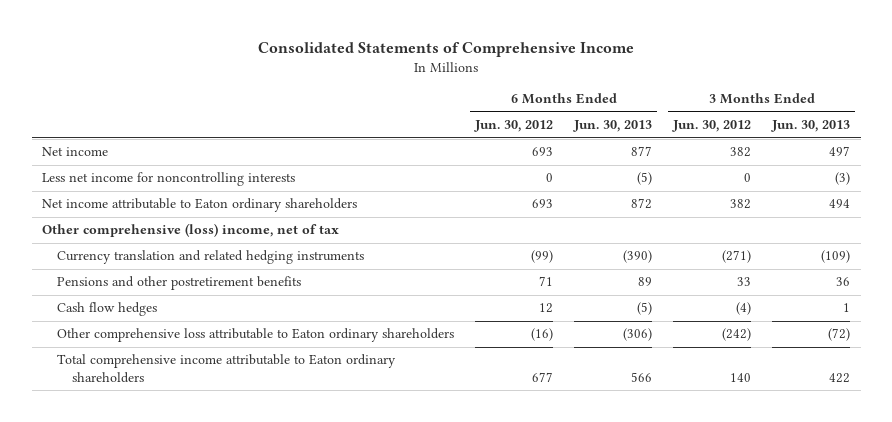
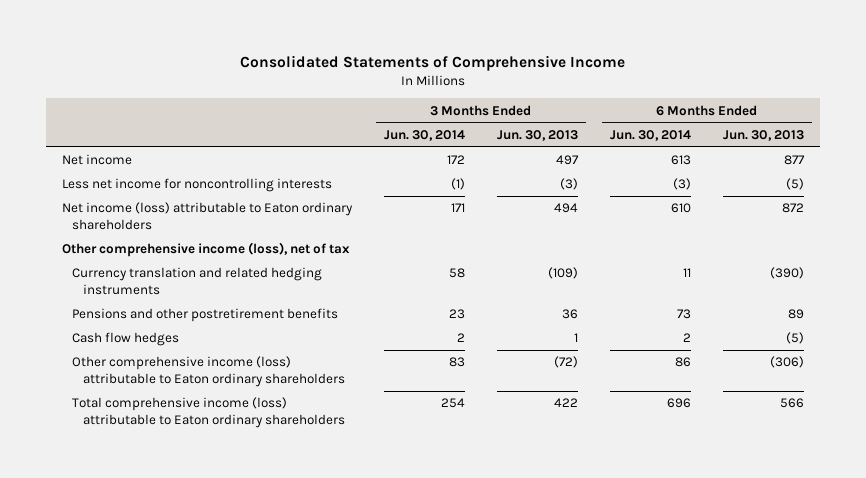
[474,120,554,133] Jun. 30, 2012 -> none
[672,120,752,133] Jun. 30, 2012 -> none
none -> [384,129,466,141] Jun. 30, 2014
none -> [610,129,692,141] Jun. 30, 2014
[42,198,358,213] Net income attributable to Eaton ordinary shareholders -> [62,202,354,231] Net income (loss) attributable to Eaton ordinary shareholders
[42,223,340,238] Other comprehensive (loss) income, net of tax -> [62,242,351,258] Other comprehensive income (loss), net of tax
[57,328,455,343] Other comprehensive loss attributable to Eaton ordinary shareholders -> [72,356,345,388] Other comprehensive income (loss) attributable to Eaton ordinary shareholders
[57,354,397,383] Total comprehensive income attributable to Eaton ordinary shareholders -> [72,397,345,429] Total comprehensive income (loss) attributable to Eaton ordinary shareholders

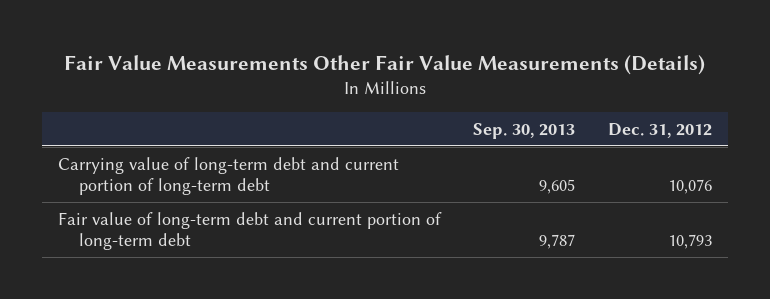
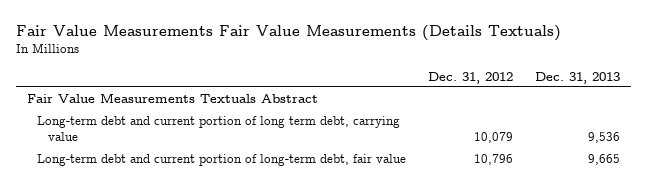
[63,54,705,75] Fair Value Measurements Other Fair Value Measurements (Details) -> [16,24,562,41] Fair Value Measurements Fair Value Measurements (Details Textuals)
[473,122,576,139] Sep. 30, 2013 -> none
none -> [534,71,620,84] Dec. 31, 2013
none -> [26,93,318,104] Fair Value Measurements Textuals Abstract
[57,156,399,196] Carrying value of long-term debt and current portion of long-term debt -> [37,116,401,142] Long-term debt and current portion of long term debt, carrying value
[667,179,712,195] 10,076 -> [474,132,514,144] 10,079
[57,211,442,251] Fair value of long-term debt and current portion of long-term debt -> [37,154,407,167] Long-term debt and current portion of long-term debt, fair value
[667,234,712,250] 10,793 -> [474,154,514,166] 10,796

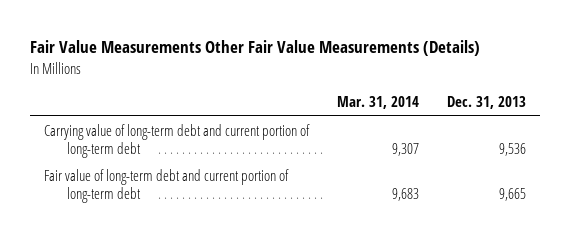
[16,24,562,41] Fair Value Measurements Fair Value Measurements (Details Textuals) -> [30,40,481,57] Fair Value Measurements Other Fair Value Measurements (Details)
[428,71,514,84] Dec. 31, 2012 -> none
none -> [337,96,420,110] Mar. 31, 2014
[26,93,318,104] Fair Value Measurements Textuals Abstract -> none
[37,116,401,142] Long-term debt and current portion of long term debt, carrying value -> [44,123,311,159] Carrying value of long-term debt and current portion of long-term debt
[37,154,407,167] Long-term debt and current portion of long-term debt, fair value -> [44,168,290,204] Fair value of long-term debt and current portion of long-term debt

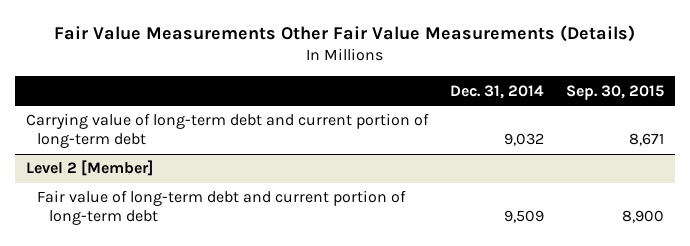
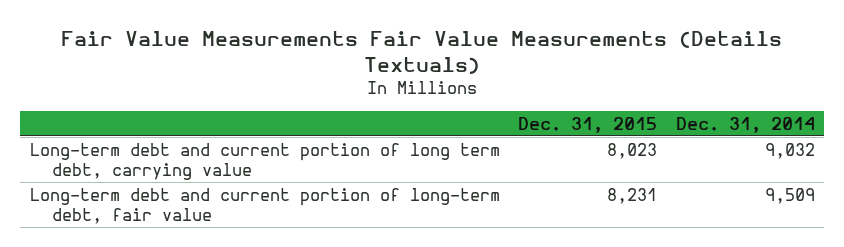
[53,25,635,43] Fair Value Measurements Other Fair Value Measurements (Details) -> [61,31,783,74] Fair Value Measurements Fair Value Measurements (Details Textuals)
[565,84,664,100] Sep. 30, 2015 -> none
none -> [518,116,658,133] Dec. 31, 2015
[25,160,153,177] Level 2 [Member] -> none
[25,113,429,149] Carrying value of long-term debt and current portion of long-term debt -> [29,142,500,181] Long-term debt and current portion of long term debt, carrying value
[37,190,407,226] Fair value of long-term debt and current portion of long-term debt -> [29,187,500,225] Long-term debt and current portion of long-term debt, fair value

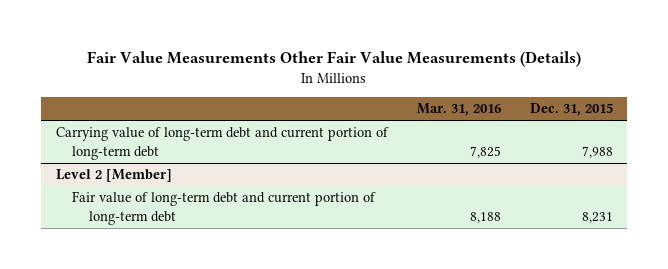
[61,31,783,74] Fair Value Measurements Fair Value Measurements (Details Textuals) -> [87,51,582,68] Fair Value Measurements Other Fair Value Measurements (Details)
[675,116,815,133] Dec. 31, 2014 -> none
none -> [416,103,501,117] Mar. 31, 2016
[29,142,500,181] Long-term debt and current portion of long term debt, carrying value -> [55,127,389,160] Carrying value of long-term debt and current portion of long-term debt
[607,142,658,159] 8,023 -> [581,145,613,158] 7,988
none -> [55,169,172,183] Level 2 [Member]
[29,187,500,225] Long-term debt and current portion of long-term debt, fair value -> [72,191,377,225] Fair value of long-term debt and current portion of long-term debt

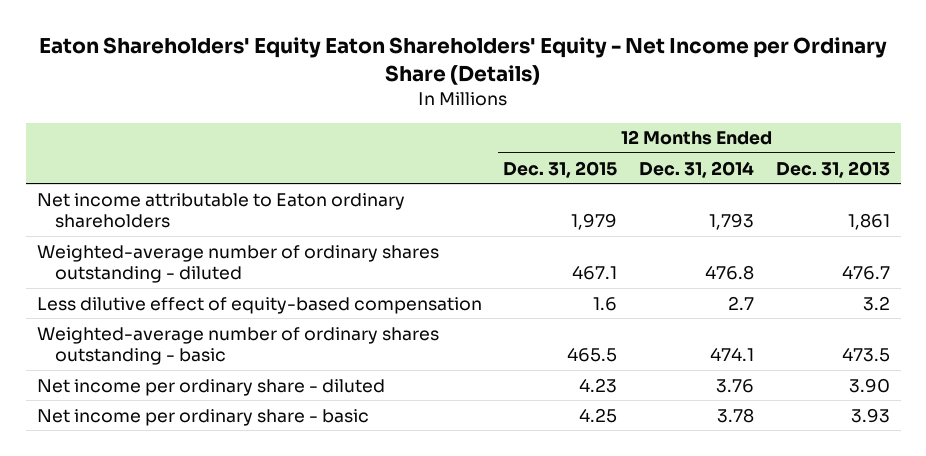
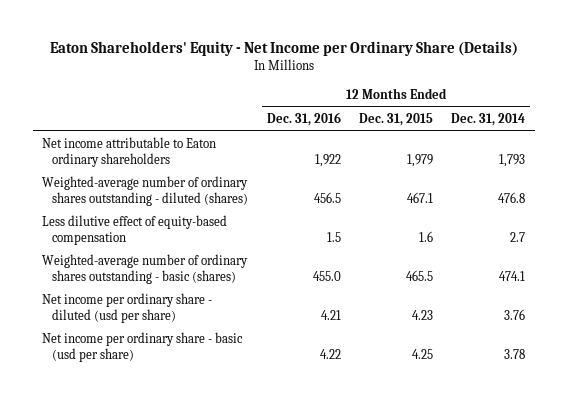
[39,37,888,85] Eaton Shareholders' Equity Eaton Shareholders' Equity - Net Income per Ordinary Share (Details) -> [49,40,518,56] Eaton Shareholders' Equity - Net Income per Ordinary Share (Details)
[775,160,890,178] Dec. 31, 2013 -> none
none -> [266,112,341,127] Dec. 31, 2016
[36,244,439,284] Weighted-average number of ordinary shares outstanding - diluted -> [41,176,249,206] Weighted-average number of ordinary shares outstanding - diluted (shares)
[36,326,439,366] Weighted-average number of ordinary shares outstanding - basic -> [41,254,248,284] Weighted-average number of ordinary shares outstanding - basic (shares)
[36,378,385,396] Net income per ordinary share - diluted -> [41,293,212,323] Net income per ordinary share - diluted (usd per share)
[36,408,369,426] Net income per ordinary share - basic -> [41,332,243,362] Net income per ordinary share - basic (usd per share)

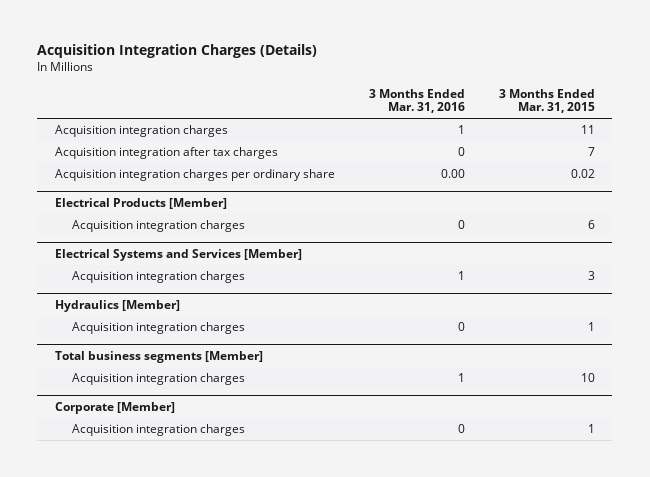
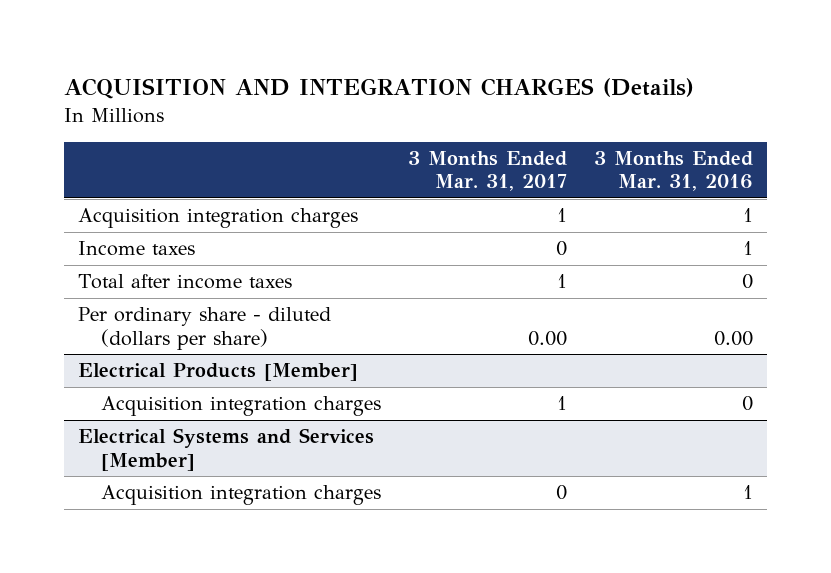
[37,44,318,59] Acquisition Integration Charges (Details) -> [64,77,695,99] ACQUISITION AND INTEGRATION CHARGES (Details)
[499,88,596,114] 3 Months Ended Mar. 31, 2015 -> none
none -> [407,150,567,192] 3 Months Ended Mar. 31, 2017
none -> [77,241,195,257] Income taxes
[54,147,278,160] Acquisition integration after tax charges -> [77,274,292,290] Total after income taxes
[54,169,335,182] Acquisition integration charges per ordinary share -> [77,307,331,350] Per ordinary share - diluted (dollars per share)
[54,300,180,313] Hydraulics [Member] -> none
[72,322,246,335] Acquisition integration charges -> none
[54,351,263,364] Total business segments [Member] -> none
[72,373,246,386] Acquisition integration charges -> none
[54,402,175,415] Corporate [Member] -> none
[72,424,246,437] Acquisition integration charges -> none

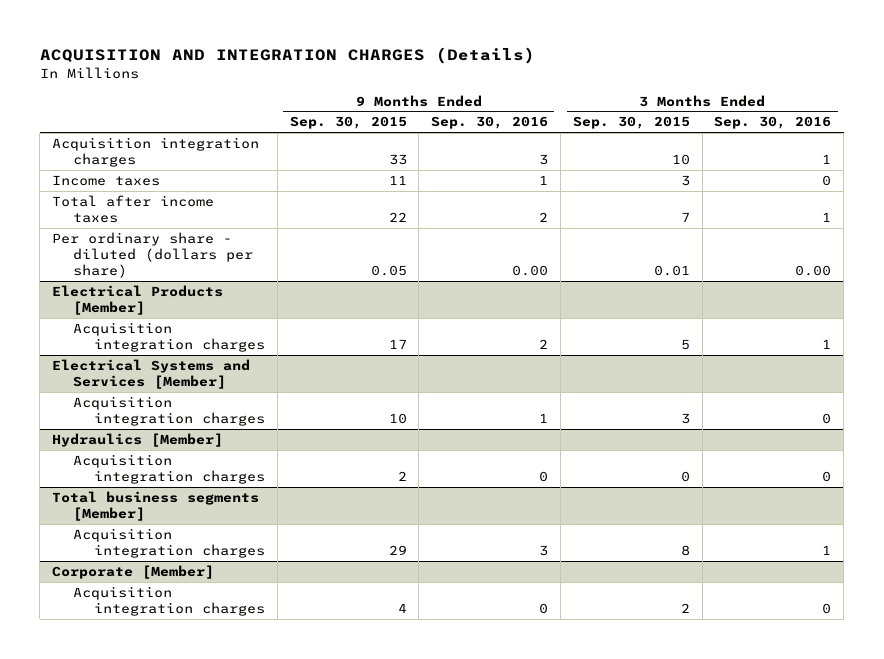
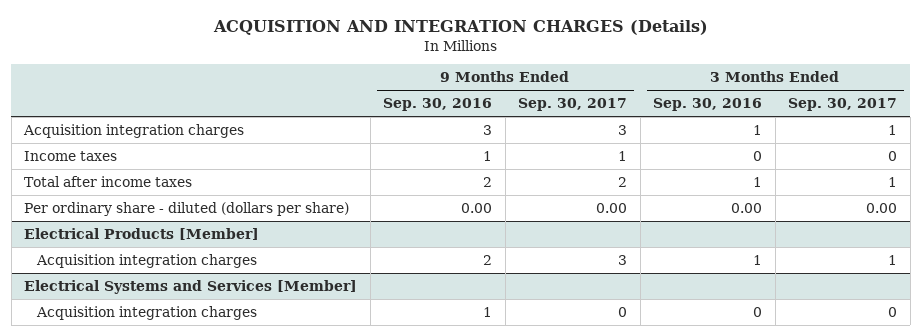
[289,116,407,130] Sep. 30, 2015 -> none
[572,116,690,130] Sep. 30, 2015 -> none
none -> [518,98,628,112] Sep. 30, 2017
none -> [788,98,898,112] Sep. 30, 2017
[52,432,224,447] Hydraulics [Member] -> none
[73,453,265,485] Acquisition integration charges -> none
[52,490,260,522] Total business segments [Member] -> none
[73,527,265,559] Acquisition integration charges -> none
[52,564,215,579] Corporate [Member] -> none
[73,585,265,617] Acquisition integration charges -> none

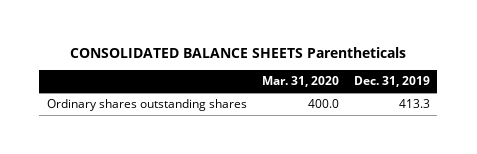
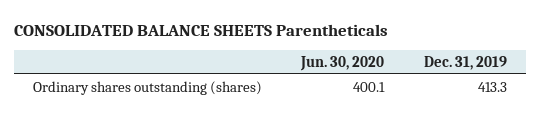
[261,76,339,88] Mar. 31, 2020 -> none
none -> [300,55,385,71] Jun. 30, 2020
[46,99,247,112] Ordinary shares outstanding shares -> [33,80,263,95] Ordinary shares outstanding (shares)

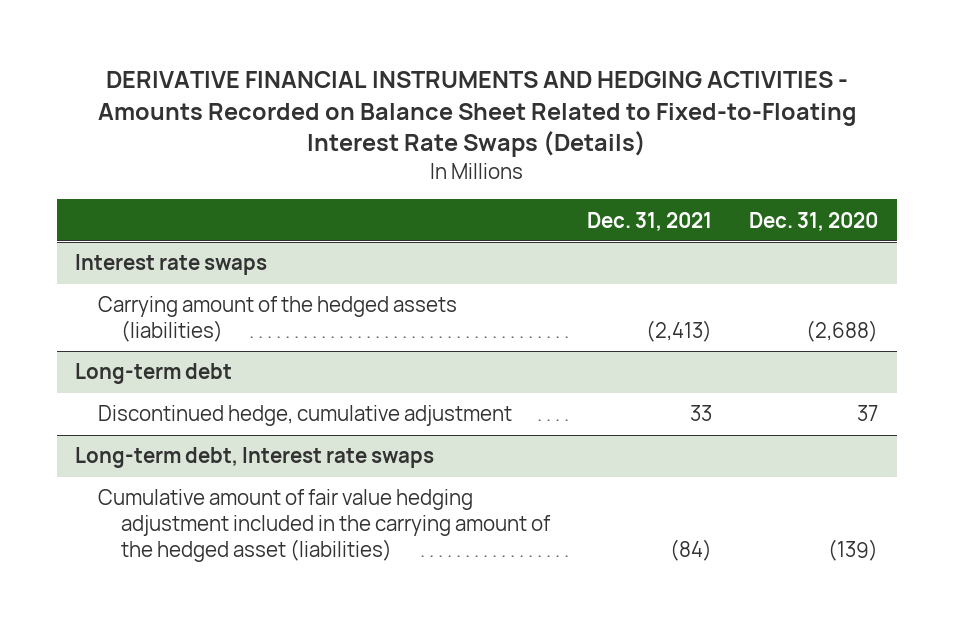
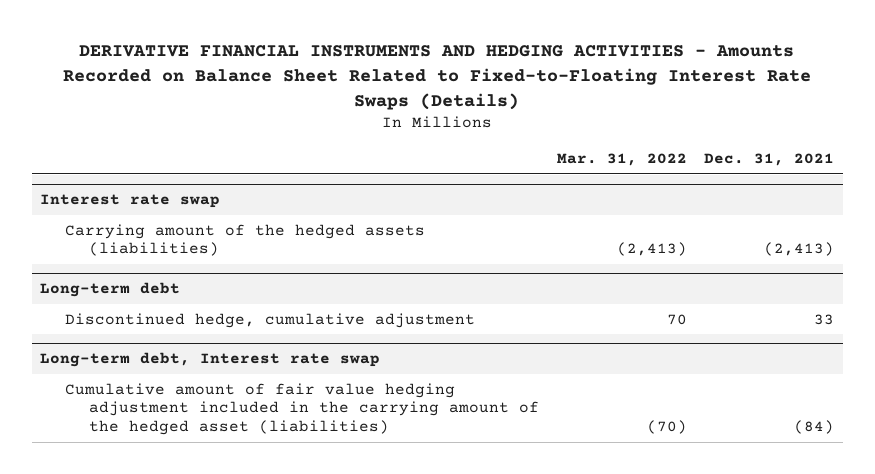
[749,211,879,231] Dec. 31, 2020 -> none
none -> [556,153,687,167] Mar. 31, 2022
[75,254,268,276] Interest rate swaps -> [40,194,221,209] Interest rate swap
[75,447,435,469] Long-term debt, Interest rate swaps -> [40,352,381,368] Long-term debt, Interest rate swap

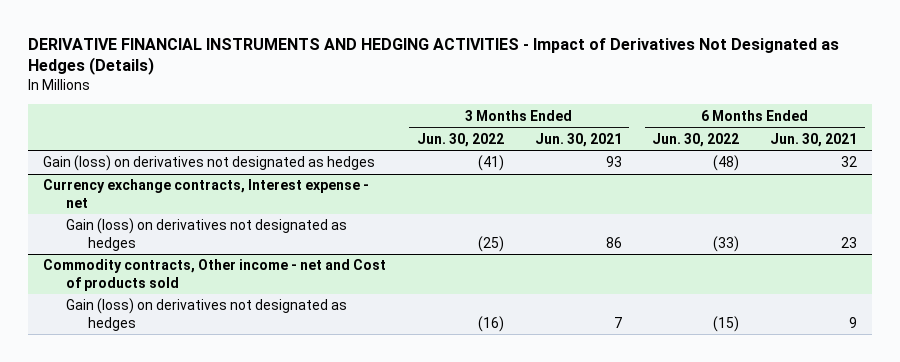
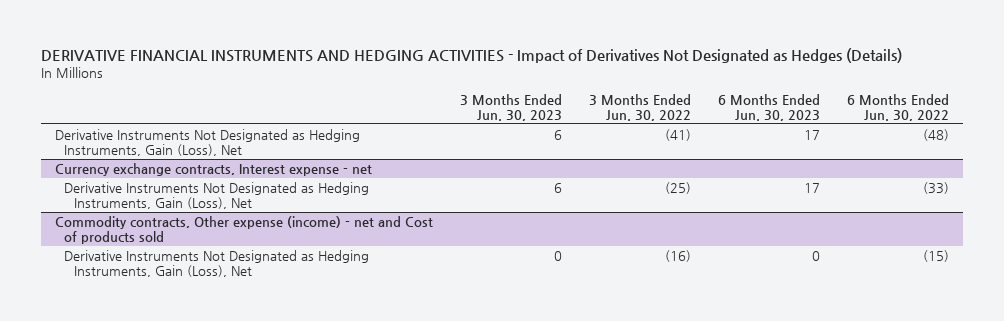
[534,132,622,147] Jun. 30, 2021 -> none
[769,132,857,147] Jun. 30, 2021 -> none
none -> [459,93,562,121] 3 Months Ended Jun. 30, 2023
none -> [718,93,821,121] 6 Months Ended Jun. 30, 2023
[43,155,376,172] Gain (loss) on derivatives not designated as hedges -> [54,128,360,156] Derivative Instruments Not Designated as Hedging Instruments, Gain (Loss), Net
[65,218,347,251] Gain (loss) on derivatives not designated as hedges -> [64,181,370,209] Derivative Instruments Not Designated as Hedging Instruments, Gain (Loss), Net
[43,259,387,291] Commodity contracts, Other income - net and Cost of products sold -> [54,215,433,244] Commodity contracts, Other expense (income) - net and Cost of products sold
[65,298,347,331] Gain (loss) on derivatives not designated as hedges -> [64,249,370,277] Derivative Instruments Not Designated as Hedging Instruments, Gain (Loss), Net

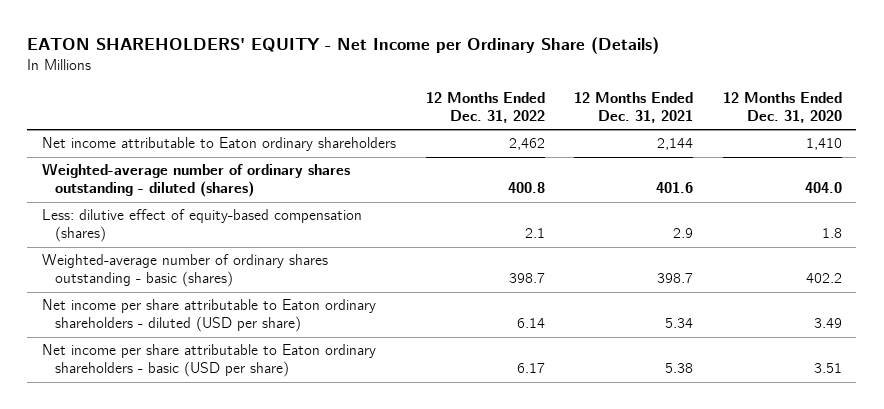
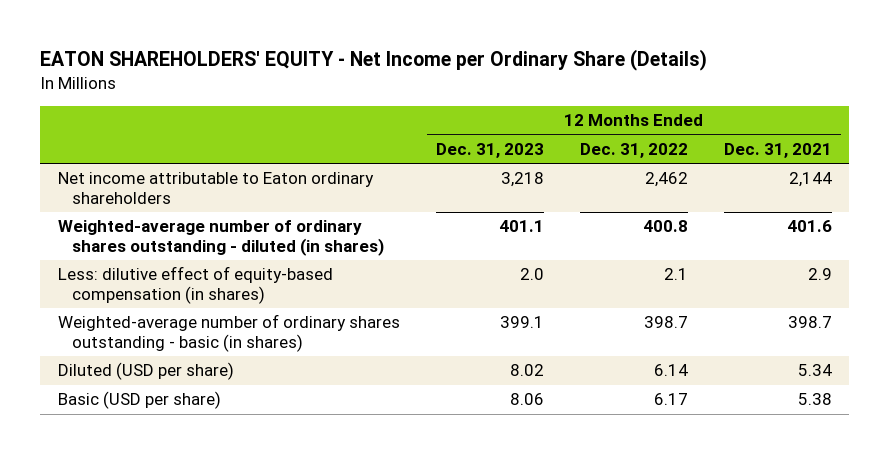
[722,91,842,123] 12 Months Ended Dec. 31, 2020 -> none
none -> [435,142,544,158] Dec. 31, 2023
[42,163,351,198] Weighted-average number of ordinary shares outstanding - diluted (shares) -> [58,220,384,256] Weighted-average number of ordinary shares outstanding - diluted (in shares)
[42,209,363,243] Less: dilutive effect of equity-based compensation (shares) -> [58,266,334,304] Less: dilutive effect of equity-based compensation (in shares)
[42,254,329,288] Weighted-average number of ordinary shares outstanding - basic (shares) -> [58,314,401,352] Weighted-average number of ordinary shares outstanding - basic (in shares)
[42,299,377,333] Net income per share attributable to Eaton ordinary shareholders - diluted (USD per share) -> [58,362,235,381] Diluted (USD per share)
[42,344,377,378] Net income per share attributable to Eaton ordinary shareholders - basic (USD per share) -> [58,391,222,410] Basic (USD per share)

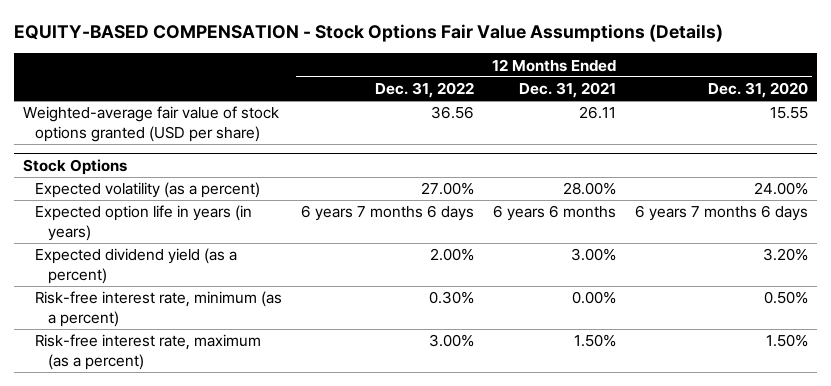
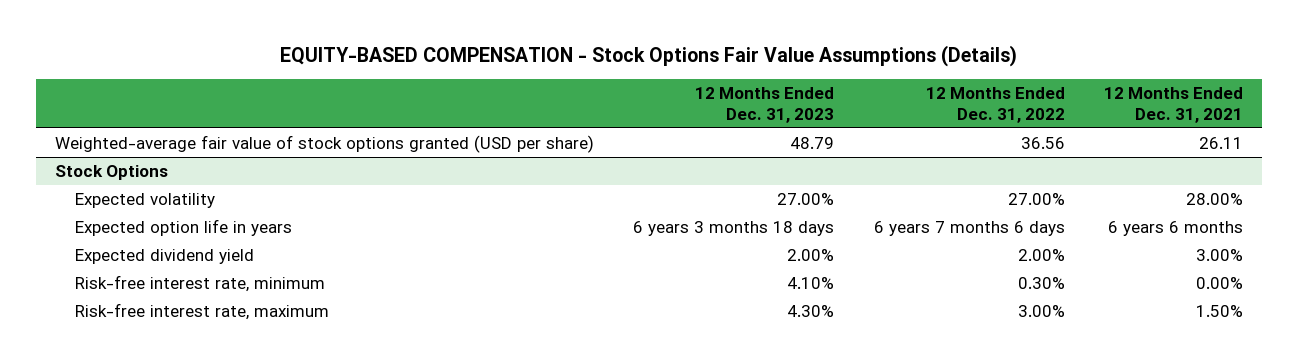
[707,81,808,98] Dec. 31, 2020 -> none
none -> [695,86,835,123] 12 Months Ended Dec. 31, 2023
[35,182,261,199] Expected volatility (as a percent) -> [75,193,216,209] Expected volatility
[35,205,253,241] Expected option life in years (in years) -> [75,219,293,237] Expected option life in years
[35,248,238,284] Expected dividend yield (as a percent) -> [75,249,255,265] Expected dividend yield
[35,291,283,327] Risk-free interest rate, minimum (as a percent) -> [75,275,326,293] Risk-free interest rate, minimum
[35,334,262,370] Risk-free interest rate, maximum (as a percent) -> [75,303,330,321] Risk-free interest rate, maximum

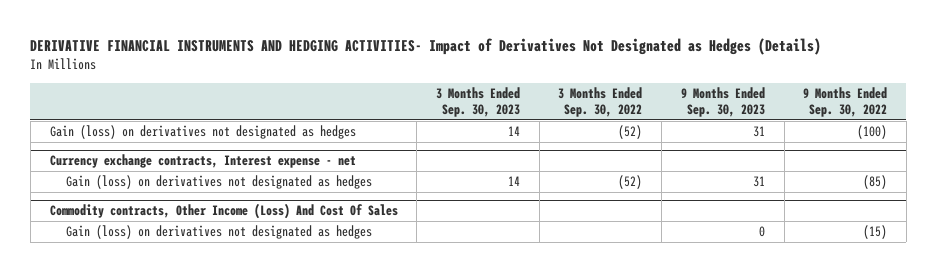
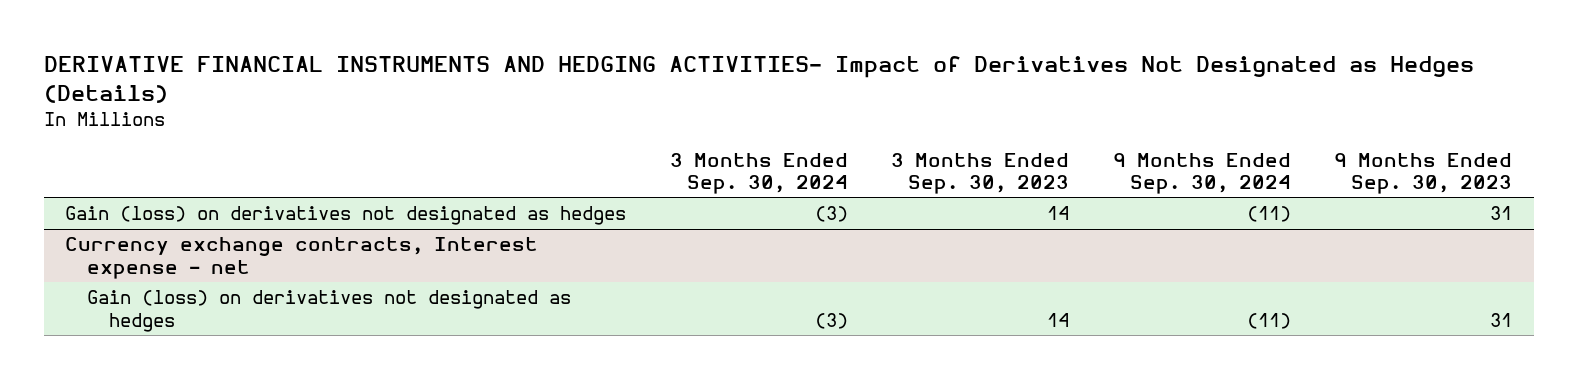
[558,86,643,118] 3 Months Ended Sep. 30, 2022 -> none
[803,86,888,118] 9 Months Ended Sep. 30, 2022 -> none
none -> [669,152,848,194] 3 Months Ended Sep. 30, 2024
none -> [1112,152,1291,194] 9 Months Ended Sep. 30, 2024
[49,203,398,220] Commodity contracts, Other Income (Loss) And Cost Of Sales -> none
[66,224,373,239] Gain (loss) on derivatives not designated as hedges -> none

